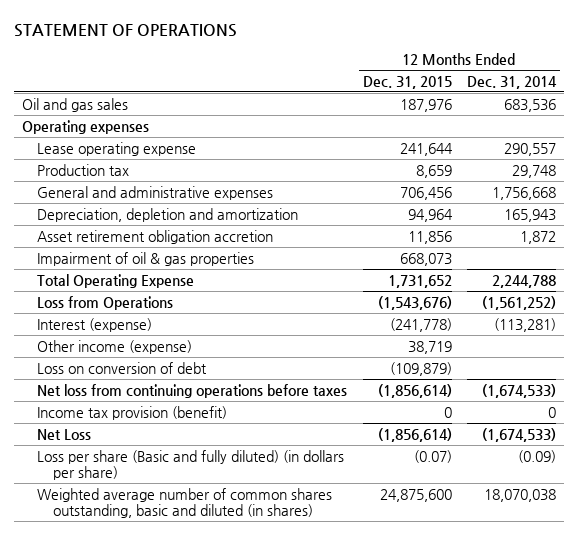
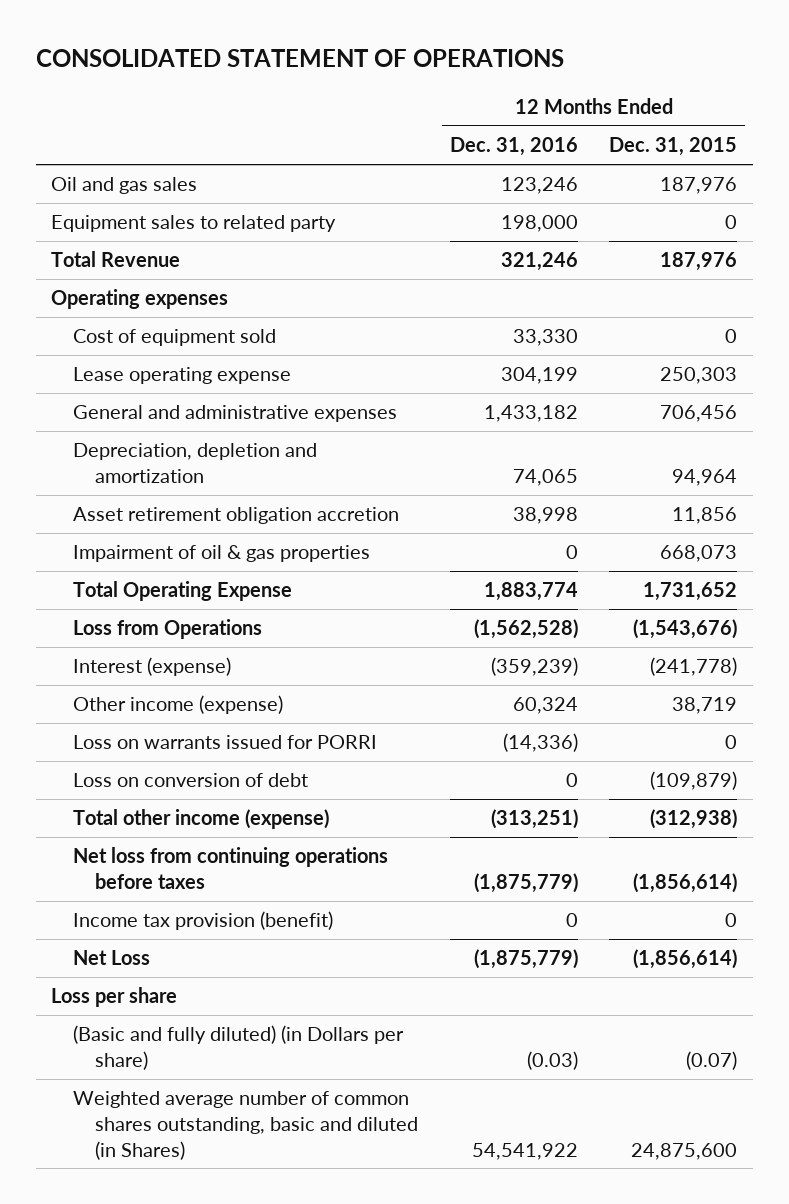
[14,23,238,37] STATEMENT OF OPERATIONS -> [35,49,564,68] CONSOLIDATED STATEMENT OF OPERATIONS
[466,75,557,89] Dec. 31, 2014 -> none
none -> [449,137,578,157] Dec. 31, 2016
none -> [51,215,337,233] Equipment sales to related party
none -> [51,251,181,268] Total Revenue
[37,163,130,176] Production tax -> none
none -> [73,329,277,347] Cost of equipment sold
[399,142,453,156] 241,644 -> [660,367,738,385] 250,303
none -> [73,735,378,750] Loss on warrants issued for PORRI
none -> [73,809,330,830] Total other income (expense)
none -> [51,987,178,1008] Loss per share
[37,449,345,480] Loss per share (Basic and fully diluted) (in dollars per share) -> [73,1025,405,1070] (Basic and fully diluted) (in Dollars per share)
[37,487,333,518] Weighted average number of common shares outstanding, basic and diluted (in shares) -> [73,1091,419,1160] Weighted average number of common shares outstanding, basic and diluted (in Shares)

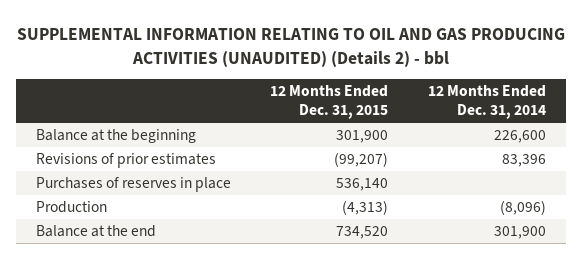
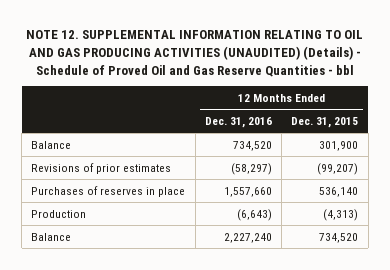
[16,28,565,67] SUPPLEMENTAL INFORMATION RELATING TO OIL AND GAS PRODUCING ACTIVITIES (UNAUDITED) (Details 2) - bbl -> [25,30,363,77] NOTE 12. SUPPLEMENTAL INFORMATION RELATING TO OIL AND GAS PRODUCING ACTIVITIES (UNAUDITED) (Details) - Schedule of Proved Oil and Gas Reserve Quantities - bbl
[427,85,546,120] 12 Months Ended Dec. 31, 2014 -> none
none -> [204,116,272,128] Dec. 31, 2016
[35,128,196,143] Balance at the beginning -> [31,140,72,149] Balance
[35,224,156,237] Balance at the end -> [31,232,72,241] Balance

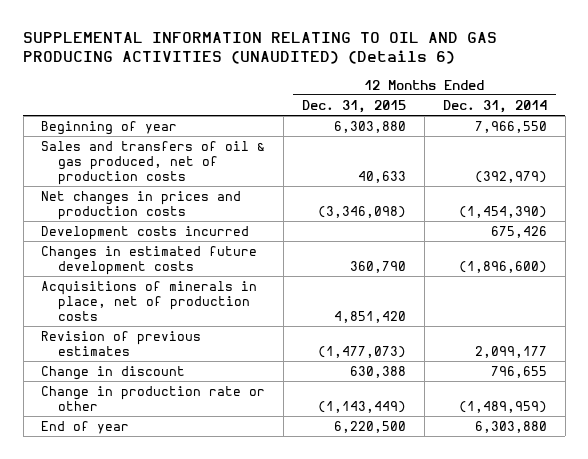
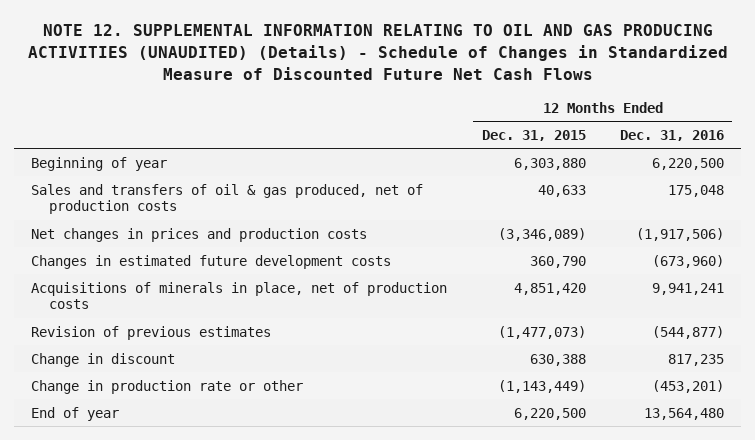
[23,31,498,65] SUPPLEMENTAL INFORMATION RELATING TO OIL AND GAS PRODUCING ACTIVITIES (UNAUDITED) (Details 6) -> [27,24,728,80] NOTE 12. SUPPLEMENTAL INFORMATION RELATING TO OIL AND GAS PRODUCING ACTIVITIES (UNAUDITED) (Details) - Schedule of Changes in Standardized Measure of Discounted Future Net Cash Flows
[442,99,547,113] Dec. 31, 2014 -> none
none -> [619,129,724,141] Dec. 31, 2016
[41,225,250,240] Development costs incurred -> none
[318,205,407,218] (3,346,098) -> [497,227,586,241] (3,346,089)

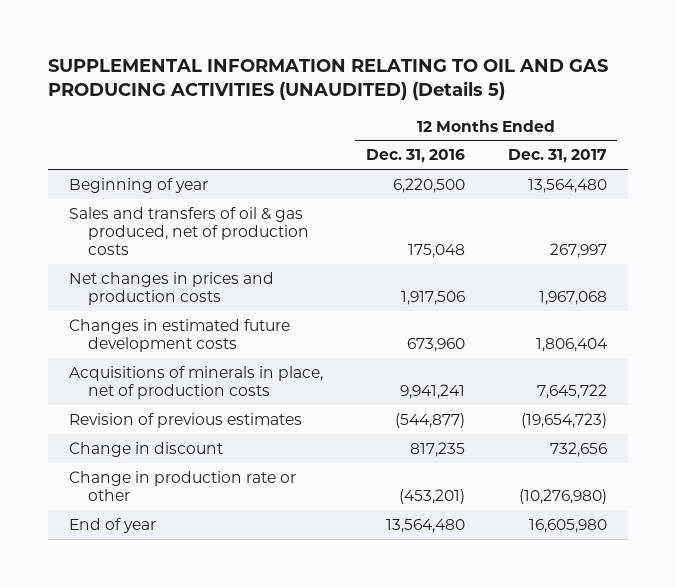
[27,24,728,80] NOTE 12. SUPPLEMENTAL INFORMATION RELATING TO OIL AND GAS PRODUCING ACTIVITIES (UNAUDITED) (Details) - Schedule of Changes in Standardized Measure of Discounted Future Net Cash Flows -> [47,59,608,101] SUPPLEMENTAL INFORMATION RELATING TO OIL AND GAS PRODUCING ACTIVITIES (UNAUDITED) (Details 5)
[481,129,586,141] Dec. 31, 2015 -> none
none -> [507,149,607,164] Dec. 31, 2017
[635,227,724,241] (1,917,506) -> [401,290,466,305] 1,917,506
[651,254,724,268] (673,960) -> [407,337,466,352] 673,960

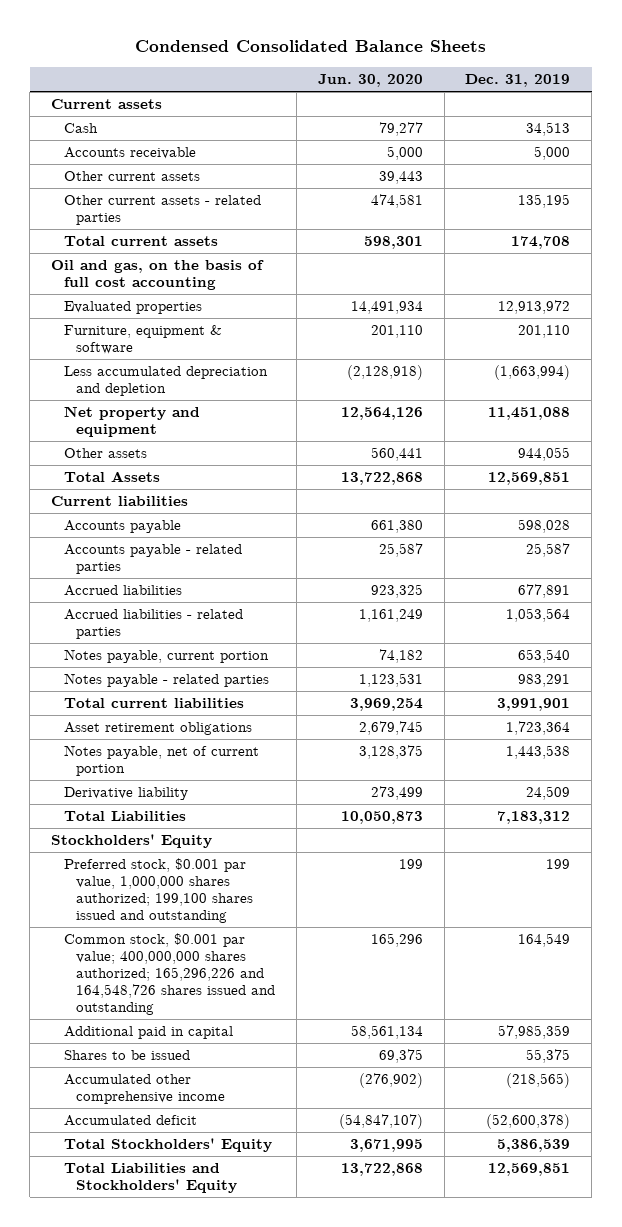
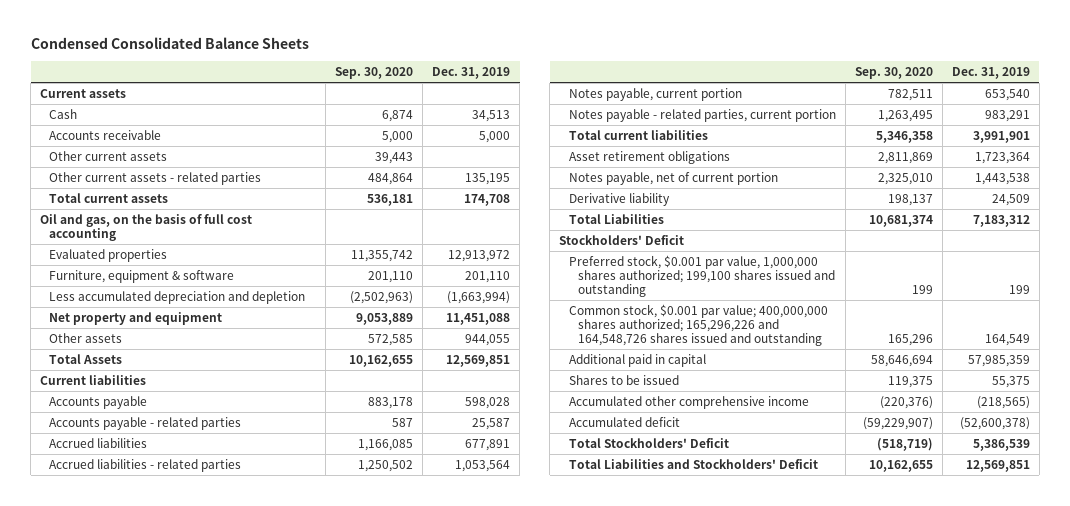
[317,74,423,88] Jun. 30, 2020 -> none
none -> [335,67,414,80] Sep. 30, 2020
[63,673,269,688] Notes payable - related parties -> [568,108,836,122] Notes payable - related parties, current portion
[51,834,213,849] Stockholders' Equity -> [559,234,685,245] Stockholders' Deficit
[63,1138,272,1153] Total Stockholders' Equity -> [568,437,729,448] Total Stockholders' Deficit
[63,1163,237,1194] Total Liabilities and Stockholders' Equity -> [568,458,818,469] Total Liabilities and Stockholders' Deficit

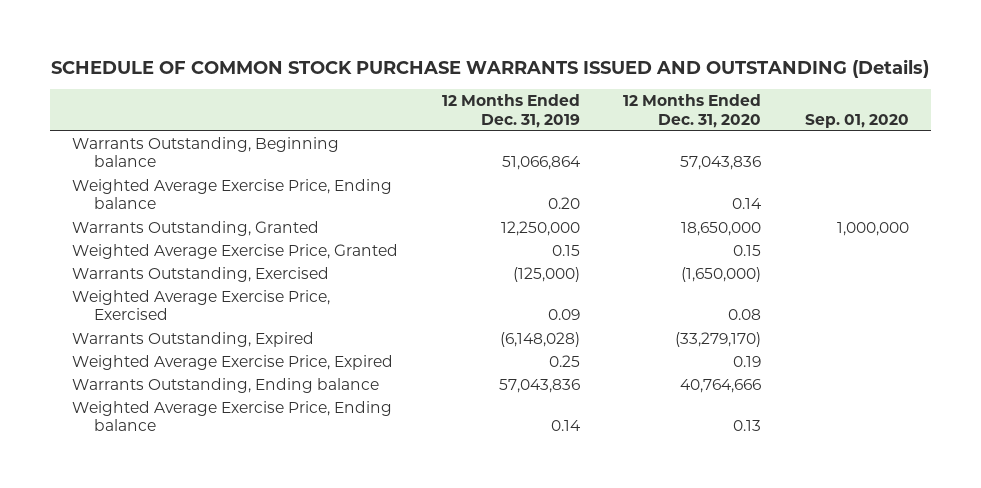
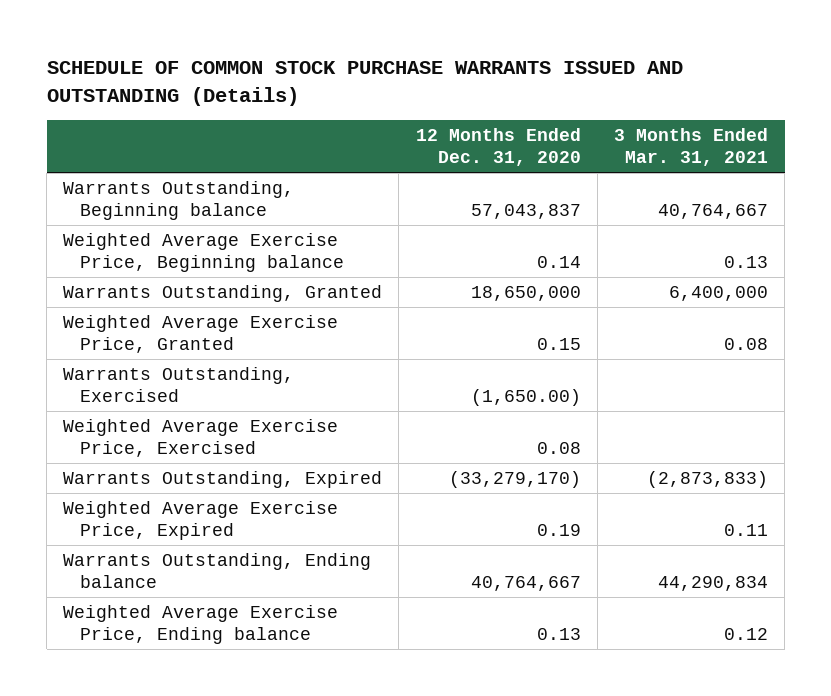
[441,94,580,128] 12 Months Ended Dec. 31, 2019 -> none
[805,113,910,128] Sep. 01, 2020 -> none
none -> [613,127,768,167] 3 Months Ended Mar. 31, 2021
[680,156,762,171] 57,043,836 -> [470,204,581,220] 57,043,837
[71,178,392,210] Weighted Average Exercise Price, Ending balance -> [63,232,344,273] Weighted Average Exercise Price, Beginning balance
[681,266,762,282] (1,650,000) -> [470,389,581,407] (1,650.00)
[680,378,762,393] 40,764,666 -> [470,576,581,592] 40,764,667

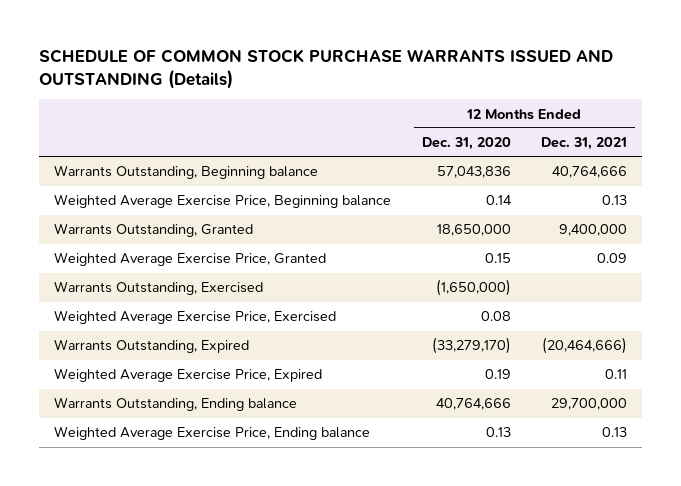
[613,127,768,167] 3 Months Ended Mar. 31, 2021 -> none
none -> [541,137,628,151] Dec. 31, 2021
[470,204,581,220] 57,043,837 -> [436,166,511,179] 57,043,836
[470,389,581,407] (1,650.00) -> [435,279,511,297] (1,650,000)
[470,576,581,592] 40,764,667 -> [435,398,511,411] 40,764,666

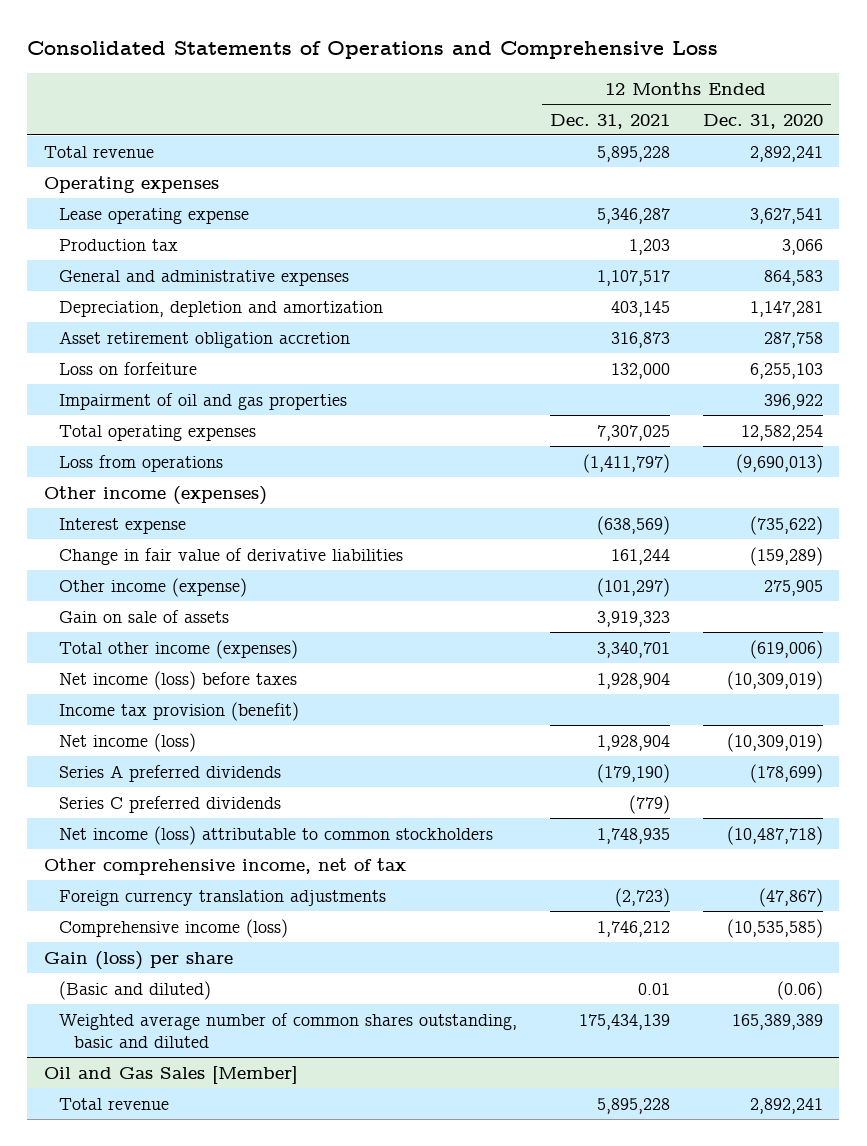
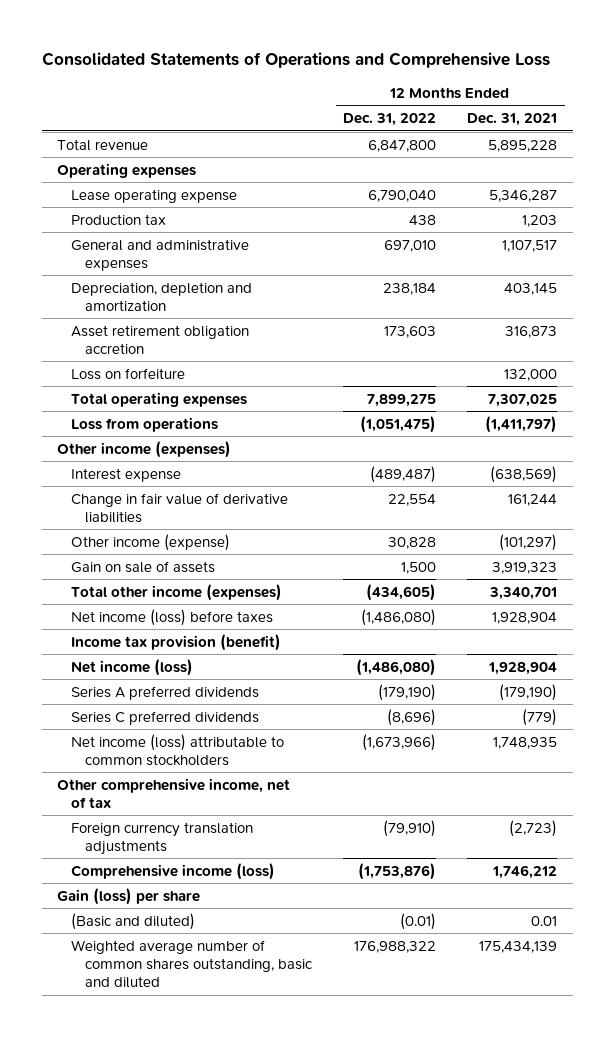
[702,113,823,129] Dec. 31, 2020 -> none
none -> [343,113,437,127] Dec. 31, 2022
[58,392,347,410] Impairment of oil and gas properties -> none
[43,1065,298,1084] Oil and Gas Sales [Member] -> none
[58,1097,169,1110] Total revenue -> none

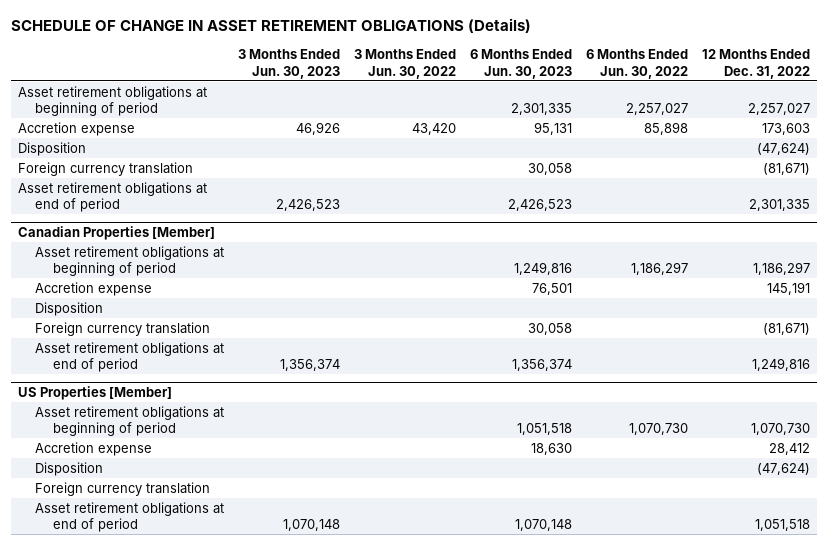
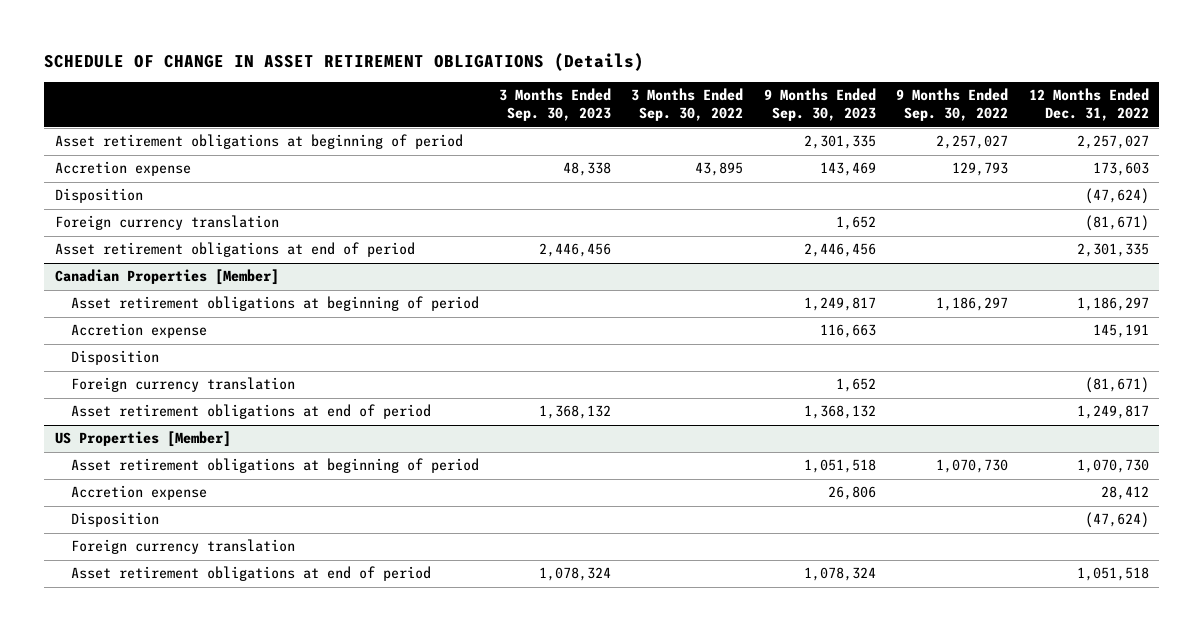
[238,49,341,79] 3 Months Ended Jun. 30, 2023 -> none
[354,49,457,79] 3 Months Ended Jun. 30, 2022 -> none
[470,49,573,79] 6 Months Ended Jun. 30, 2023 -> none
[586,49,689,79] 6 Months Ended Jun. 30, 2022 -> none
none -> [498,88,611,122] 3 Months Ended Sep. 30, 2023
none -> [631,88,744,122] 3 Months Ended Sep. 30, 2022
none -> [763,88,876,122] 9 Months Ended Sep. 30, 2023
none -> [896,88,1009,122] 9 Months Ended Sep. 30, 2022
[751,357,810,371] 1,249,816 -> [1076,405,1149,420] 1,249,817

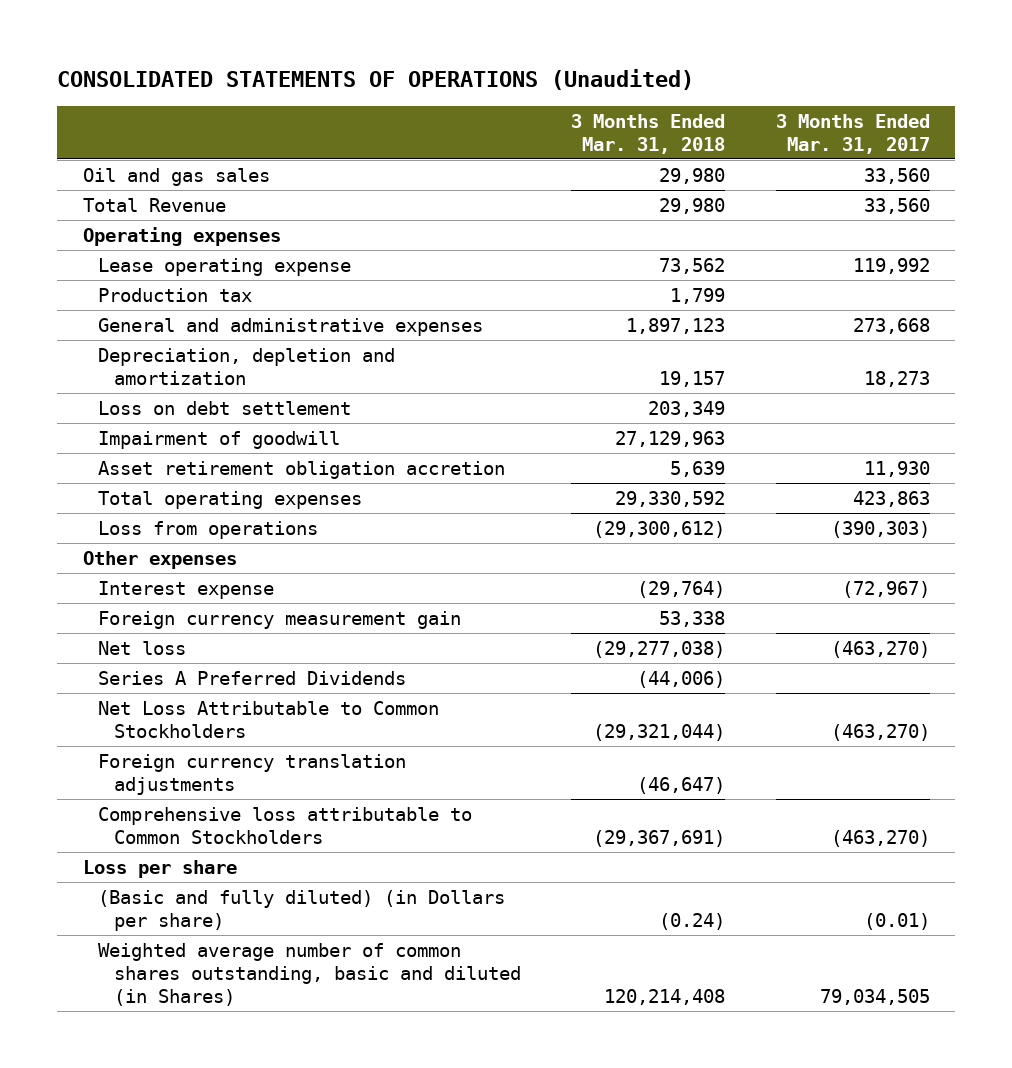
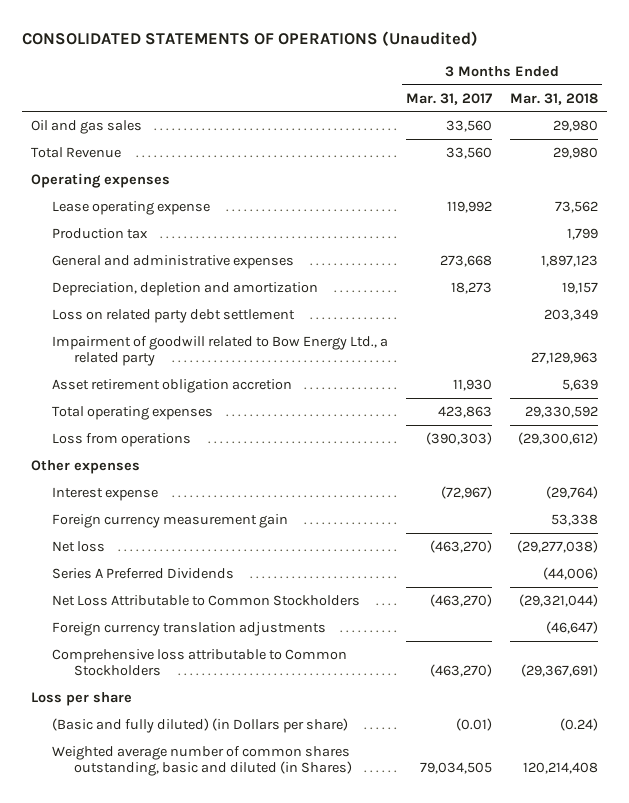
[98,400,352,415] Loss on debt settlement -> [52,308,296,323] Loss on related party debt settlement
[98,430,341,449] Impairment of goodwill -> [52,335,389,367] Impairment of goodwill related to Bow Energy Ltd., a related party

